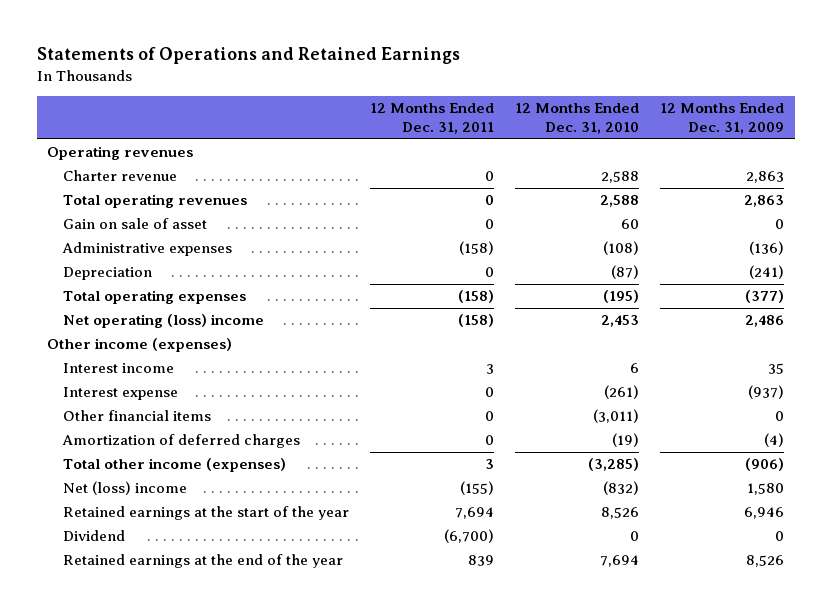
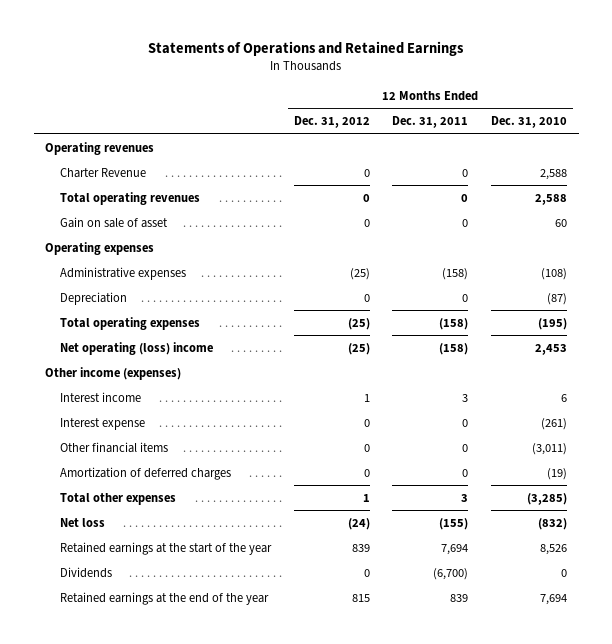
[659,103,784,134] 12 Months Ended Dec. 31, 2009 -> none
none -> [293,115,370,128] Dec. 31, 2012
[62,170,177,182] Charter revenue -> [59,167,146,178] Charter Revenue
none -> [45,241,155,255] Operating expenses
[62,458,286,473] Total other income (expenses) -> [59,492,176,505] Total other expenses
[62,481,187,496] Net (loss) income -> [59,517,105,527] Net loss
[62,530,125,542] Dividend -> [59,566,112,578] Dividends

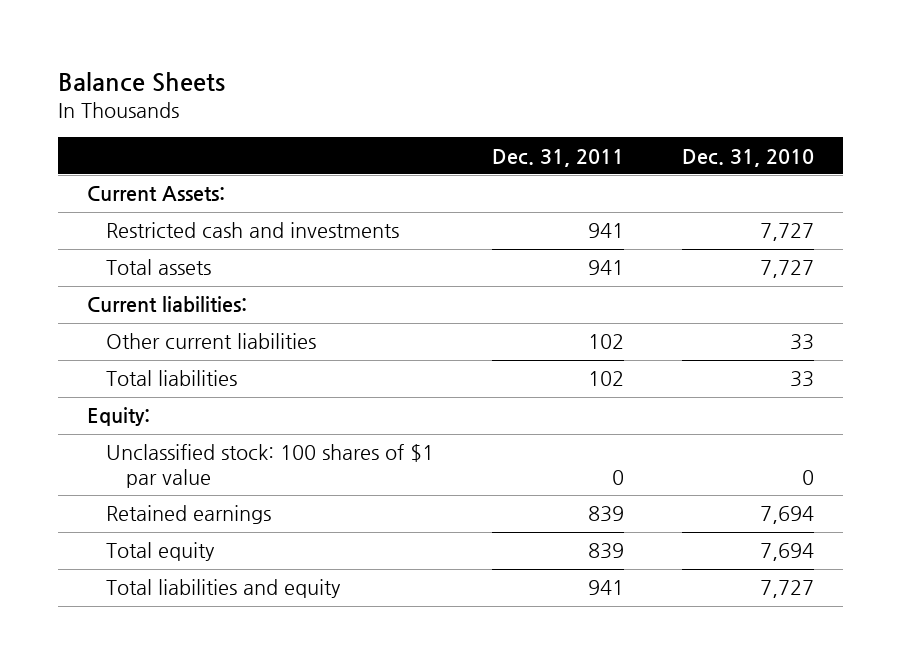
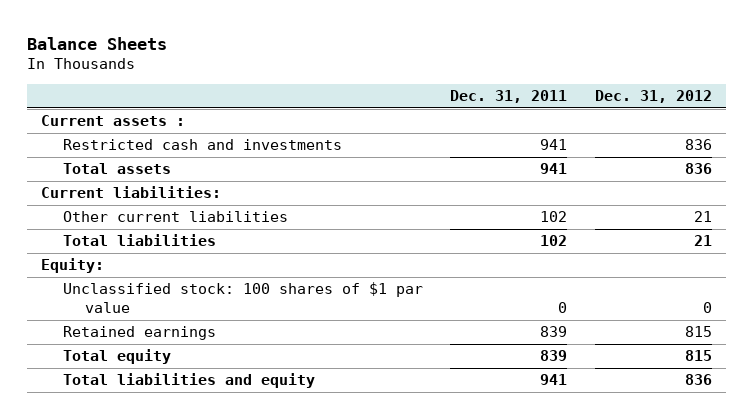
[682,148,815,167] Dec. 31, 2010 -> none
none -> [594,89,712,103] Dec. 31, 2012
[87,186,226,202] Current Assets: -> [40,115,185,127] Current assets :

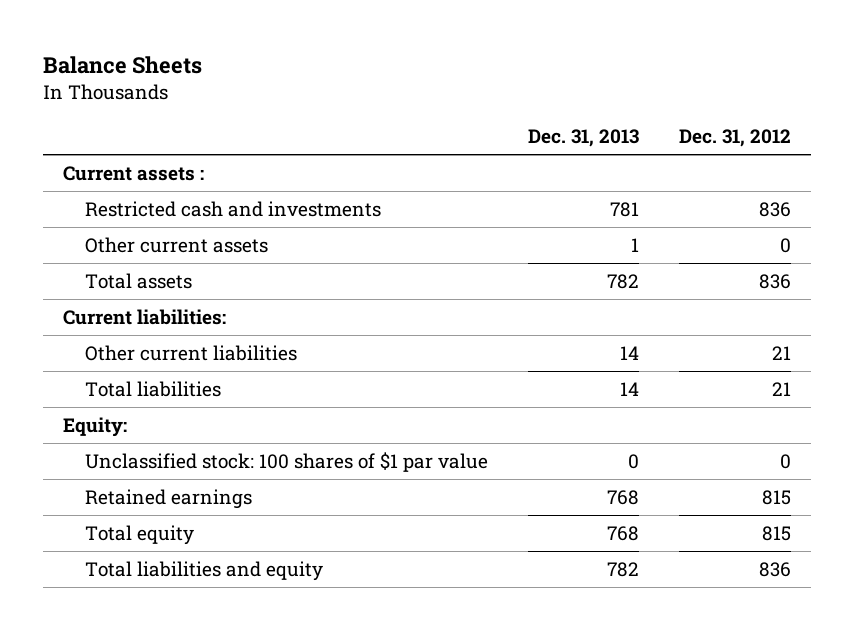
[450,89,568,103] Dec. 31, 2011 -> none
none -> [528,128,640,147] Dec. 31, 2013
none -> [85,237,269,254] Other current assets

